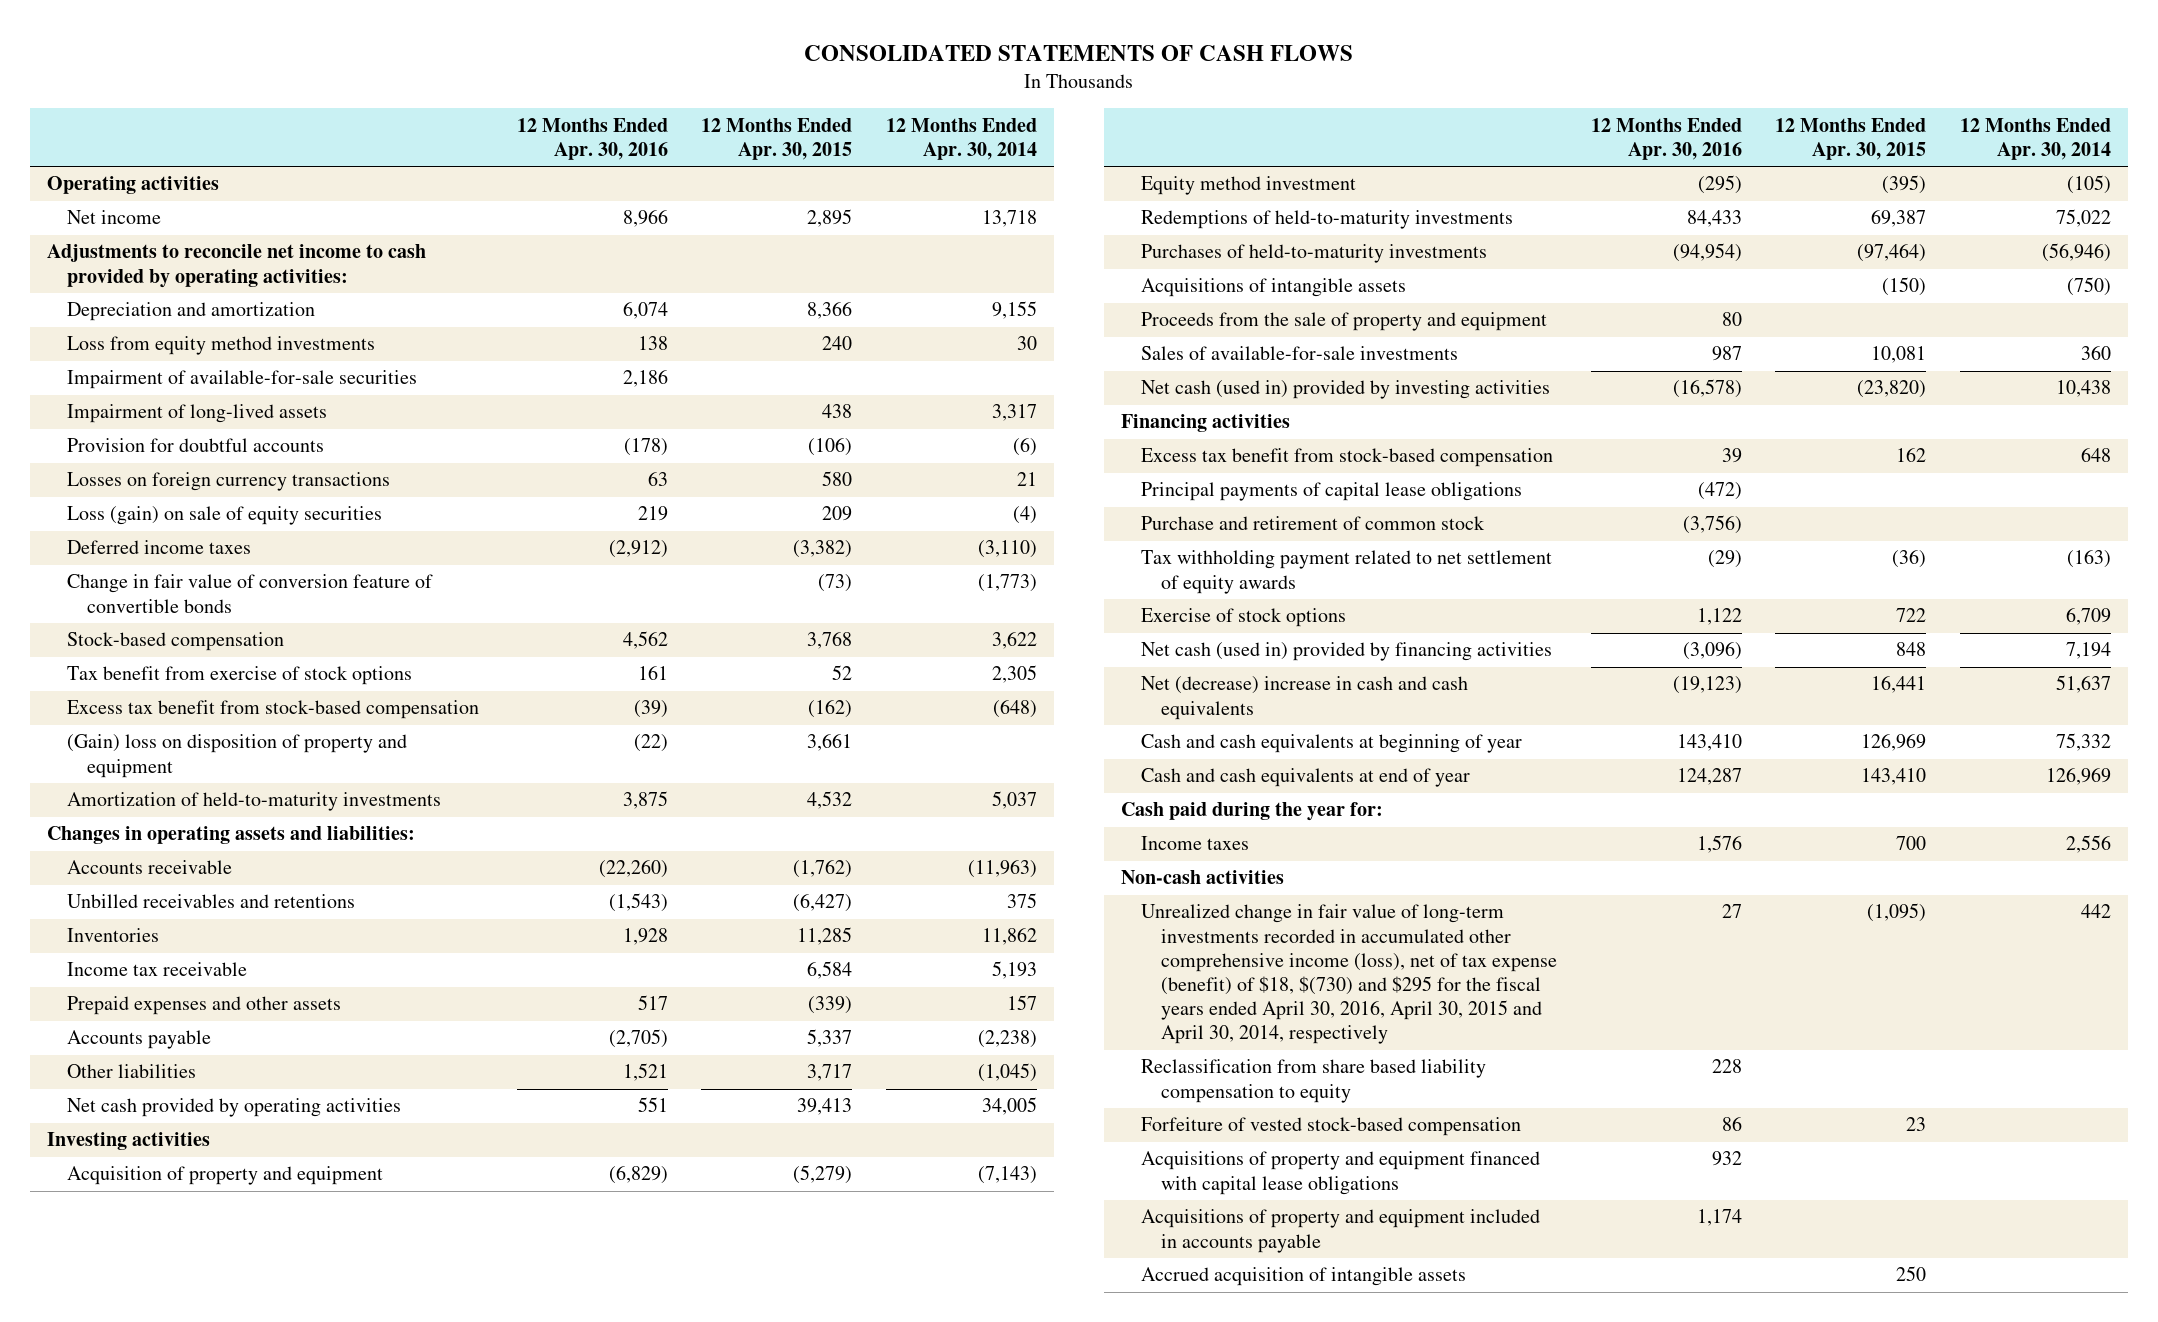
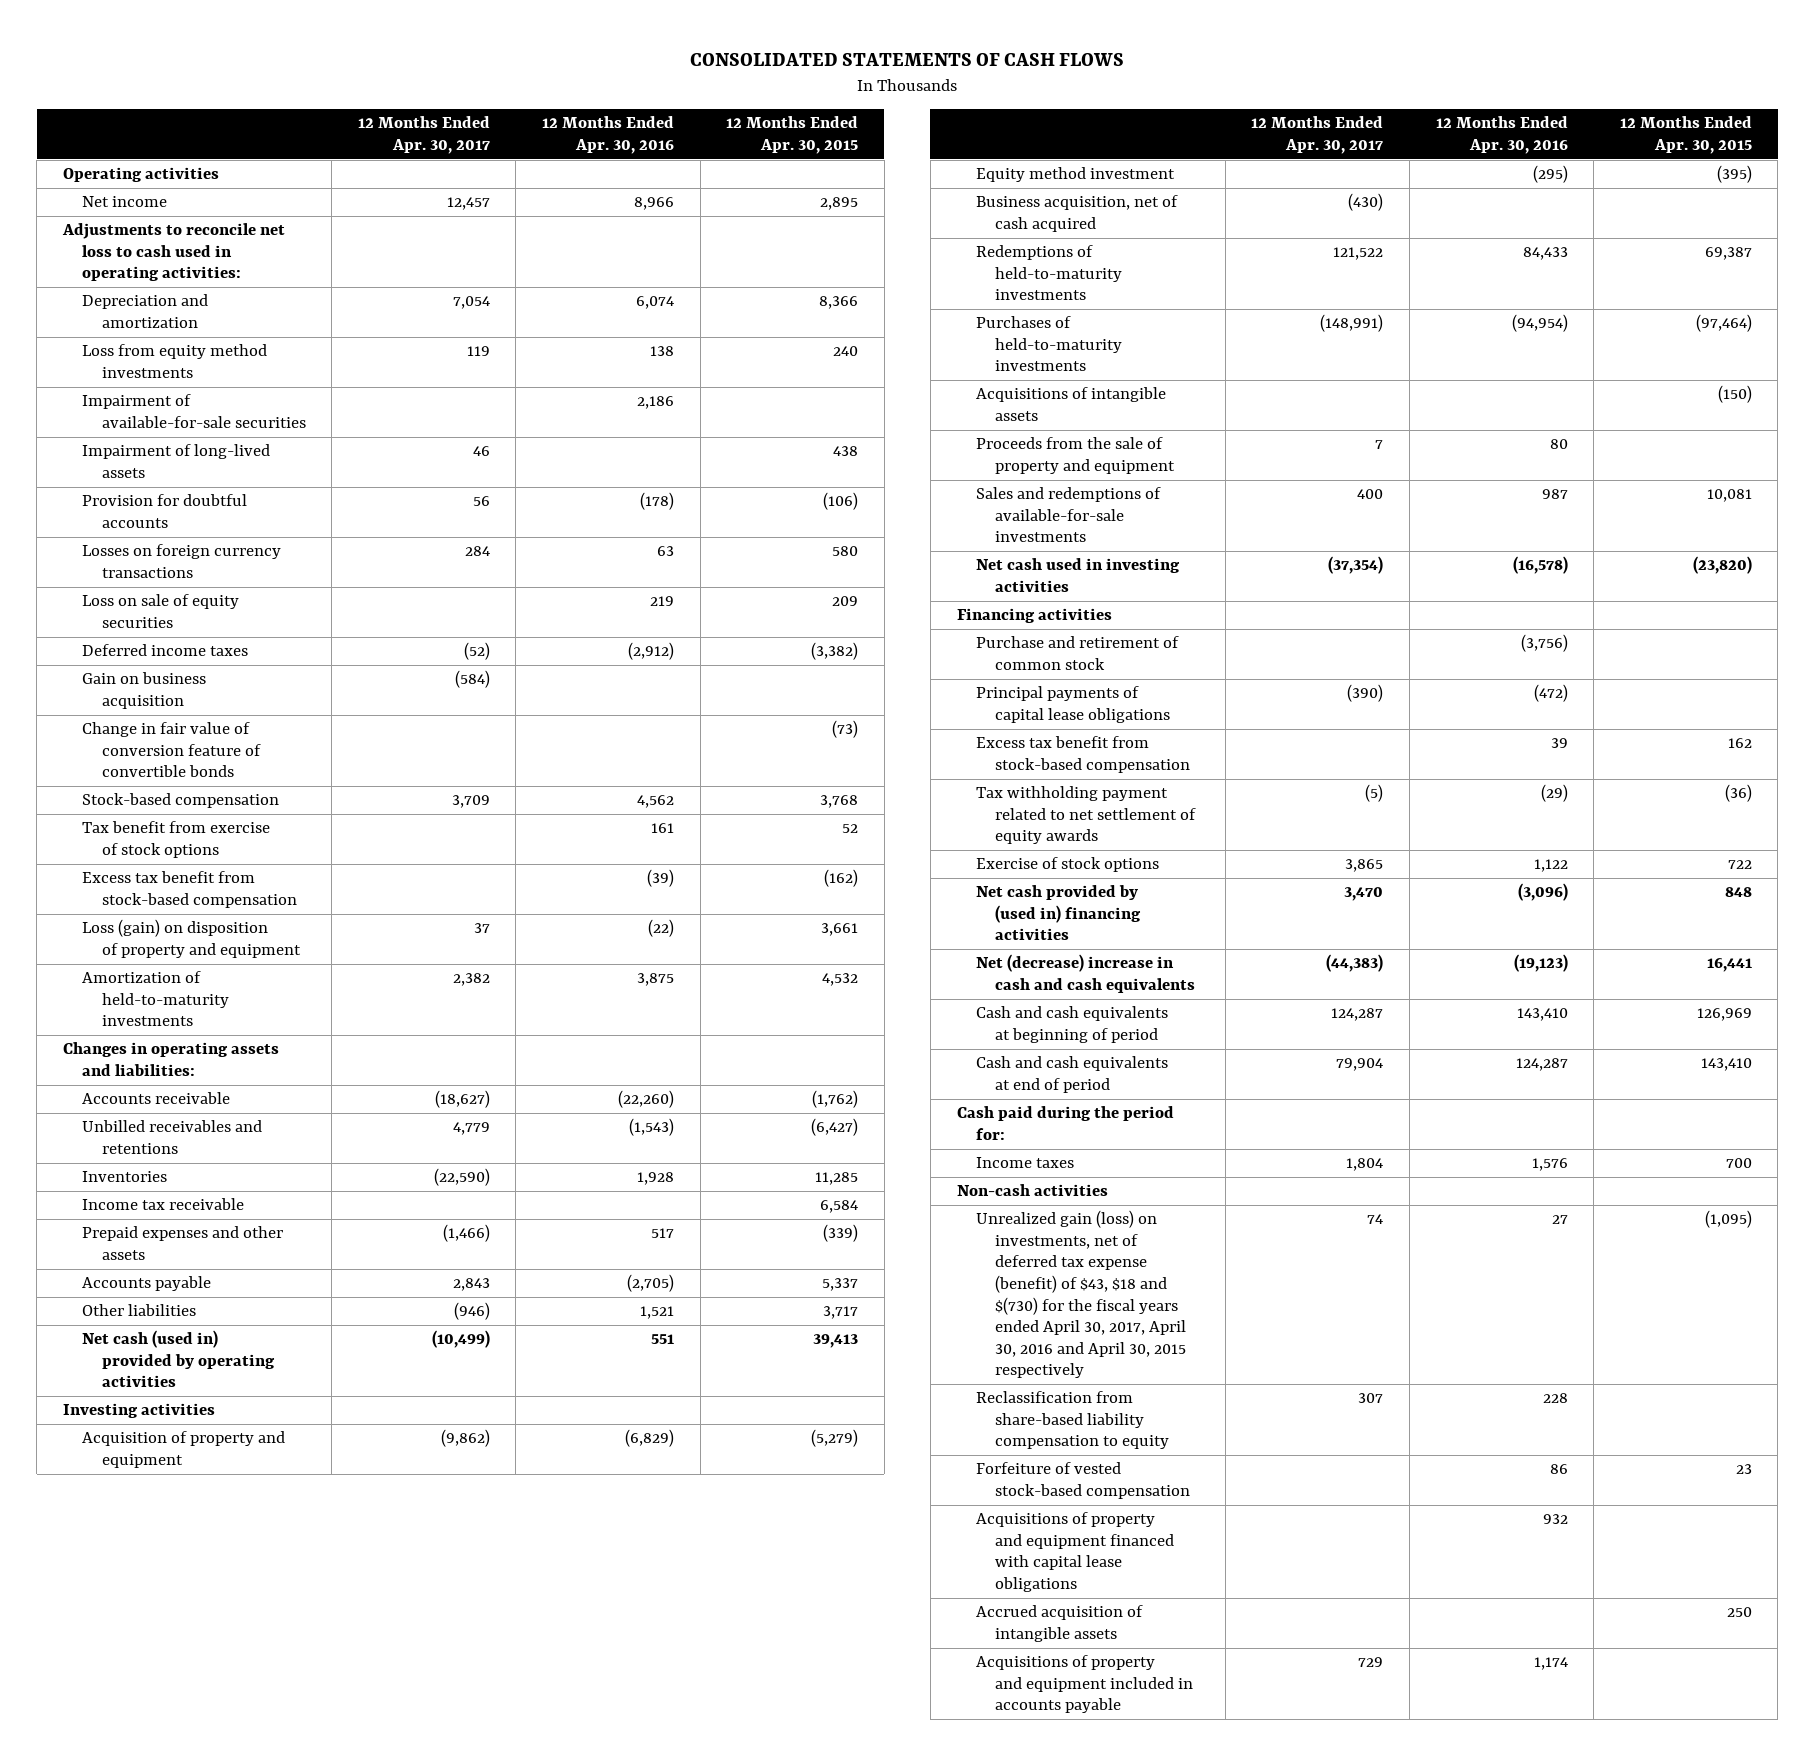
[886,117,1038,161] 12 Months Ended Apr. 30, 2014 -> none
none -> [357,116,490,154] 12 Months Ended Apr. 30, 2017
[46,244,426,288] Adjustments to reconcile net income to cash provided by operating activities: -> [62,223,286,282] Adjustments to reconcile net loss to cash used in operating activities:
[66,506,382,526] Loss (gain) on sale of equity securities -> [82,594,240,628] Loss on sale of equity securities
none -> [82,672,207,709] Gain on business acquisition
[66,734,407,778] (Gain) loss on disposition of property and equipment -> [82,919,301,958] Loss (gain) on disposition of property and equipment
[66,1098,401,1118] Net cash provided by operating activities -> [82,1330,275,1388] Net cash (used in) provided by operating activities
none -> [975,195,1178,232] Business acquisition, net of cash acquired
[1140,346,1458,361] Sales of available-for-sale investments -> [975,487,1161,543] Sales and redemptions of available-for-sale investments
[1140,380,1550,400] Net cash (used in) provided by investing activities -> [975,558,1180,592] Net cash used in investing activities
[1140,482,1522,502] Principal payments of capital lease obligations -> [975,686,1171,723] Principal payments of capital lease obligations
[1140,448,1553,468] Excess tax benefit from stock-based compensation -> [975,736,1191,773] Excess tax benefit from stock-based compensation
[1140,642,1552,662] Net cash (used in) provided by financing activities -> [975,885,1142,941] Net cash provided by (used in) financing activities
[1140,734,1522,754] Cash and cash equivalents at beginning of year -> [975,1006,1168,1043] Cash and cash equivalents at beginning of period
[1140,768,1470,788] Cash and cash equivalents at end of year -> [975,1056,1168,1093] Cash and cash equivalents at end of period
[1121,802,1384,822] Cash paid during the year for: -> [956,1106,1174,1140] Cash paid during the period for:
[1140,904,1557,1045] Unrealized change in fair value of long-term investments recorded in accumulated other comprehensive income (loss), net of tax expense (benefit) of $18, $(730) and $295 for the fiscal years ended April 30, 2016, April 30, 2015 and April 30, 2014, respectively -> [975,1210,1187,1379] Unrealized gain (loss) on investments, net of deferred tax expense (benefit) of $43, $18 and $(730) for the fiscal years ended April 30, 2017, April 30, 2016 and April 30, 2015 respectively
[1140,1059,1486,1103] Reclassification from share based liability compensation to equity -> [975,1391,1170,1450] Reclassification from share-based liability compensation to equity
[1140,1209,1540,1253] Acquisitions of property and equipment included in accounts payable -> [975,1655,1194,1714] Acquisitions of property and equipment included in accounts payable

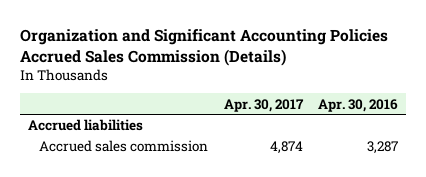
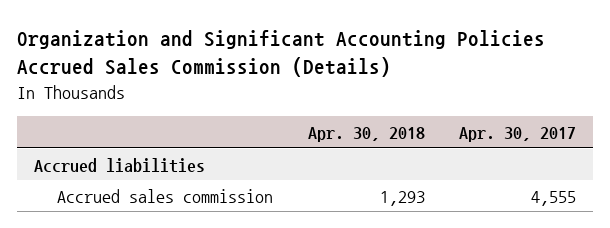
[317,98,398,112] Apr. 30, 2016 -> none
none -> [307,126,425,142] Apr. 30, 2018
[269,141,303,155] 4,874 -> [531,190,577,206] 4,555

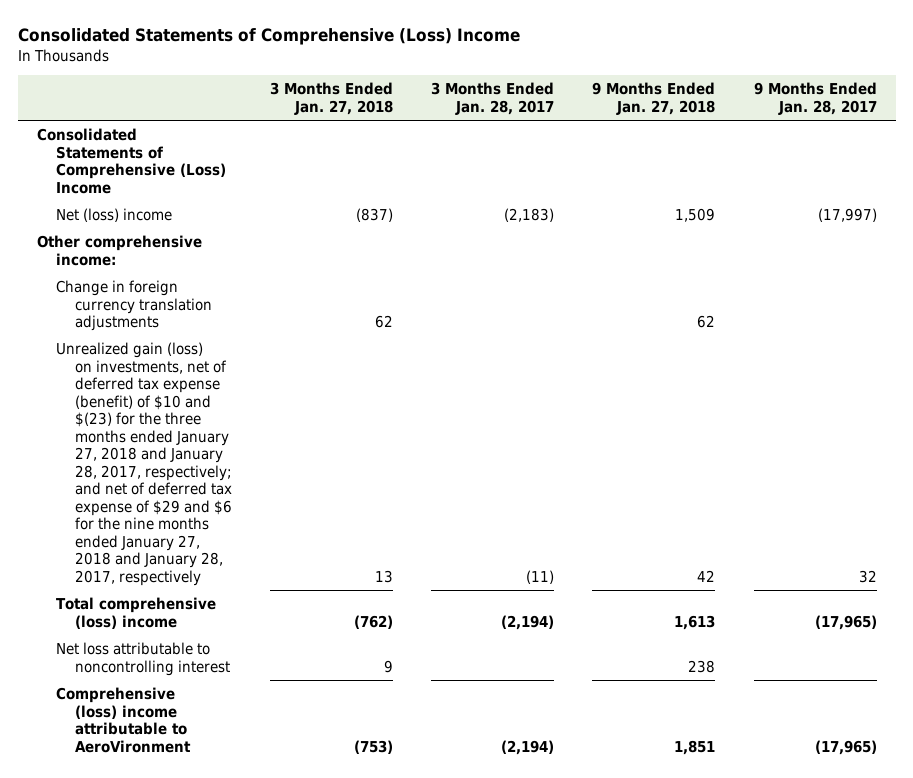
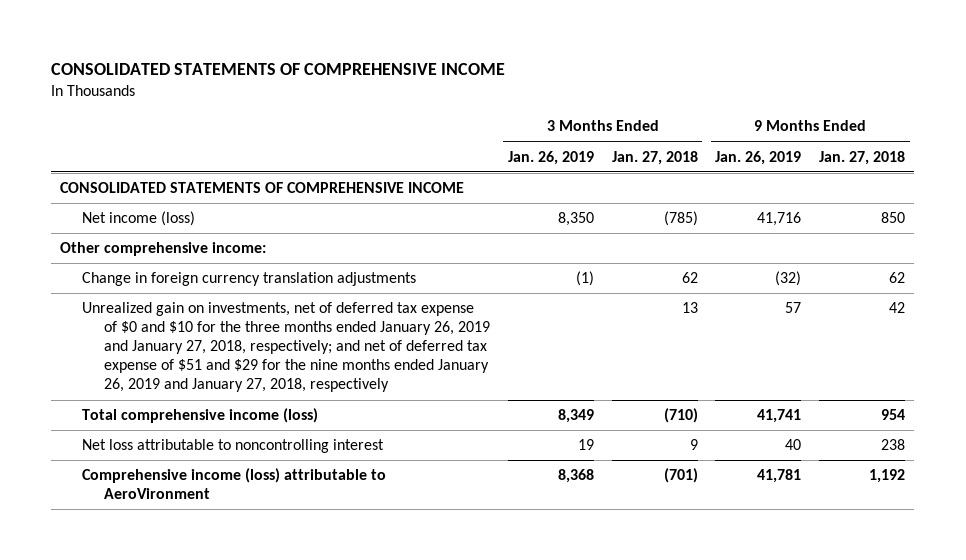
[17,27,520,45] Consolidated Statements of Comprehensive (Loss) Income -> [51,63,506,76] CONSOLIDATED STATEMENTS OF COMPREHENSIVE INCOME
[431,82,555,115] 3 Months Ended Jan. 28, 2017 -> none
[753,82,877,115] 9 Months Ended Jan. 28, 2017 -> none
none -> [507,150,594,165] Jan. 26, 2019
none -> [715,150,802,165] Jan. 26, 2019
[36,127,227,194] Consolidated Statements of Comprehensive (Loss) Income -> [60,182,465,194] CONSOLIDATED STATEMENTS OF COMPREHENSIVE INCOME
[56,207,173,222] Net (loss) income -> [82,211,196,227] Net income (loss)
[356,207,394,222] (837) -> [663,211,698,227] (785)
[675,207,716,222] 1,509 -> [881,212,906,224] 850
[56,341,233,586] Unrealized gain (loss) on investments, net of deferred tax expense (benefit) of $10 and $(23) for the three months ended January 27, 2018 and January 28, 2017, respectively; and net of deferred tax expense of $29 and $6 for the nine months ended January 27, 2018 and January 28, 2017, respectively -> [82,302,490,393] Unrealized gain on investments, net of deferred tax expense of $0 and $10 for the three months ended January 26, 2019 and January 27, 2018, respectively; and net of deferred tax expense of $51 and $29 for the nine months ended January 26, 2019 and January 27, 2018, respectively
[56,596,217,629] Total comprehensive (loss) income -> [82,408,319,424] Total comprehensive income (loss)
[354,614,394,629] (762) -> [663,408,698,424] (710)
[674,614,716,630] 1,613 -> [881,409,906,421] 954
[56,686,192,753] Comprehensive (loss) income attributable to AeroVironment -> [82,468,387,500] Comprehensive income (loss) attributable to AeroVironment
[354,739,394,754] (753) -> [663,468,698,484] (701)
[674,739,716,755] 1,851 -> [869,469,906,484] 1,192

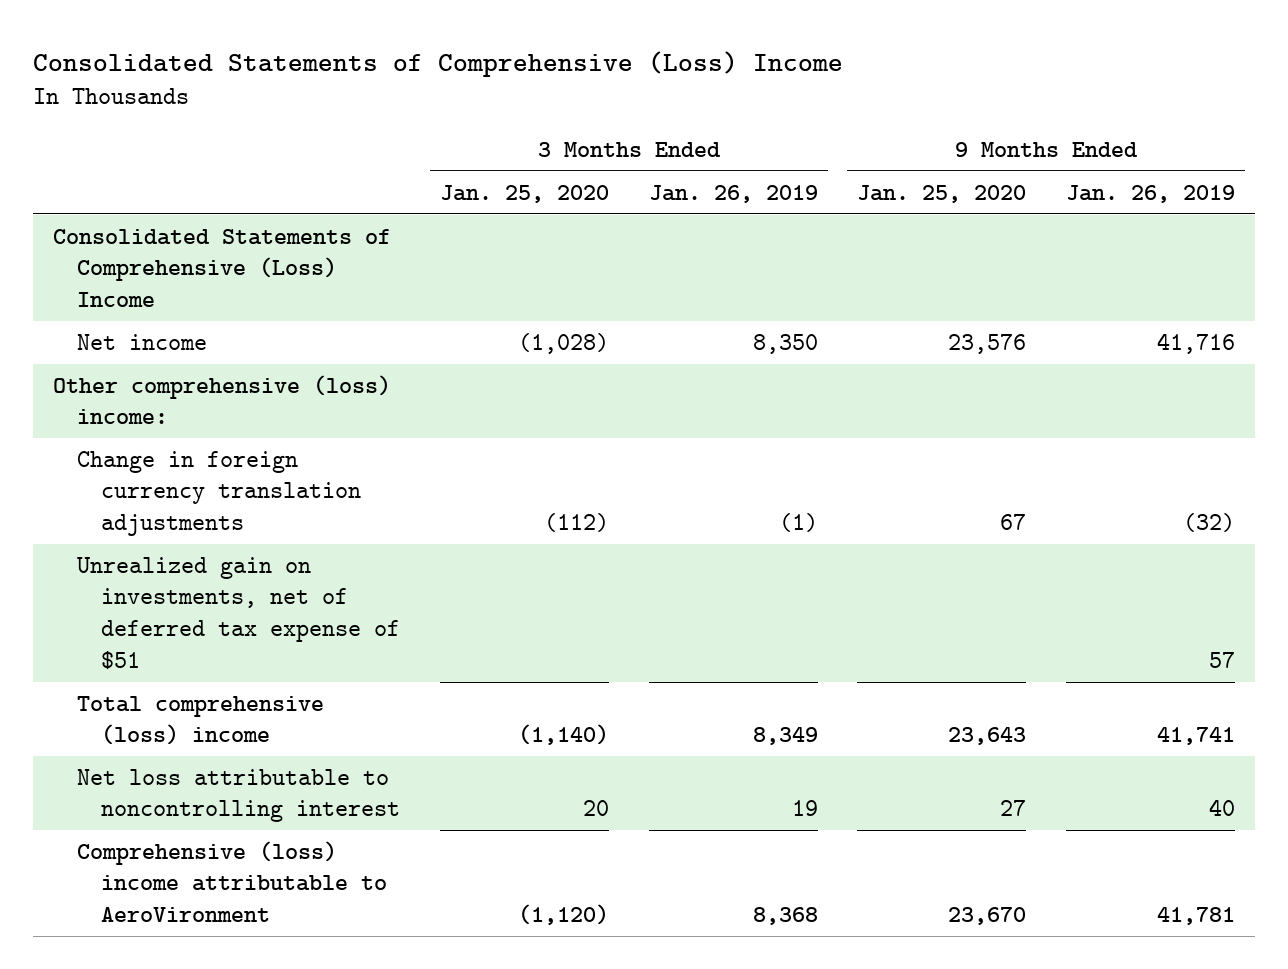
[51,63,506,76] CONSOLIDATED STATEMENTS OF COMPREHENSIVE INCOME -> [33,51,844,78] Consolidated Statements of Comprehensive (Loss) Income
[611,150,698,165] Jan. 27, 2018 -> none
[819,150,906,165] Jan. 27, 2018 -> none
none -> [439,184,609,203] Jan. 25, 2020
none -> [857,184,1027,203] Jan. 25, 2020
[60,182,465,194] CONSOLIDATED STATEMENTS OF COMPREHENSIVE INCOME -> [52,228,391,308] Consolidated Statements of Comprehensive (Loss) Income
[82,211,196,227] Net income (loss) -> [77,333,208,350] Net income
[60,242,267,257] Other comprehensive income: -> [52,374,391,425] Other comprehensive (loss) income:
[82,302,490,393] Unrealized gain on investments, net of deferred tax expense of $0 and $10 for the three months ended January 26, 2019 and January 27, 2018, respectively; and net of deferred tax expense of $51 and $29 for the nine months ended January 26, 2019 and January 27, 2018, respectively -> [77,556,401,669] Unrealized gain on investments, net of deferred tax expense of $51
[82,408,319,424] Total comprehensive income (loss) -> [77,695,325,746] Total comprehensive (loss) income
[82,468,387,500] Comprehensive income (loss) attributable to AeroVironment -> [77,840,388,923] Comprehensive (loss) income attributable to AeroVironment

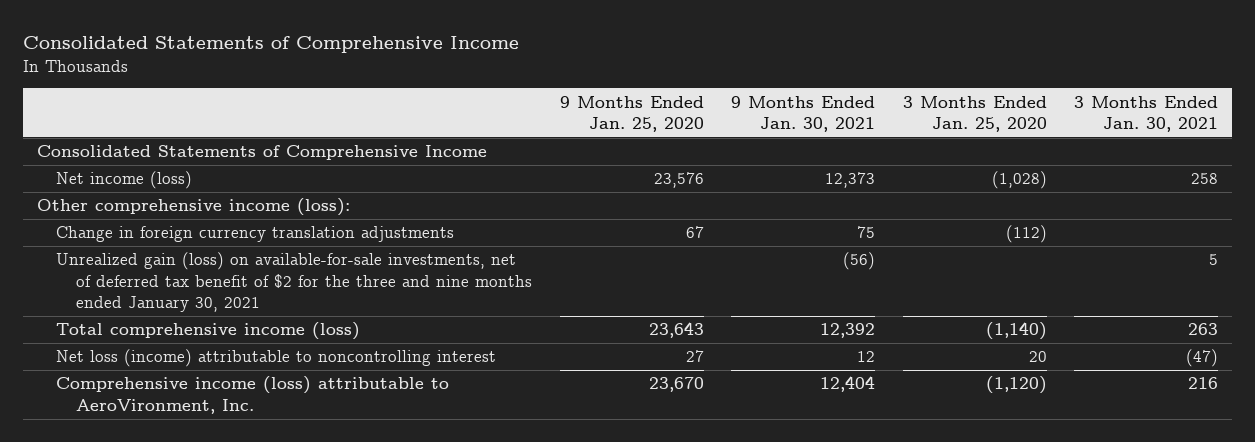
[33,51,844,78] Consolidated Statements of Comprehensive (Loss) Income -> [23,36,520,54] Consolidated Statements of Comprehensive Income
[648,184,818,203] Jan. 26, 2019 -> none
[1065,184,1235,203] Jan. 26, 2019 -> none
none -> [731,95,876,132] 9 Months Ended Jan. 30, 2021
none -> [1074,95,1219,132] 3 Months Ended Jan. 30, 2021
[52,228,391,308] Consolidated Statements of Comprehensive (Loss) Income -> [36,145,487,161] Consolidated Statements of Comprehensive Income
[77,333,208,350] Net income -> [56,171,193,190] Net income (loss)
[52,374,391,425] Other comprehensive (loss) income: -> [36,198,350,217] Other comprehensive income (loss):
[77,556,401,669] Unrealized gain on investments, net of deferred tax expense of $51 -> [56,252,533,313] Unrealized gain (loss) on available-for-sale investments, net of deferred tax benefit of $2 for the three and nine months ended January 30, 2021
[77,695,325,746] Total comprehensive (loss) income -> [56,322,361,341] Total comprehensive income (loss)
[77,768,401,823] Net loss attributable to noncontrolling interest -> [56,349,497,368] Net loss (income) attributable to noncontrolling interest
[77,840,388,923] Comprehensive (loss) income attributable to AeroVironment -> [56,376,450,414] Comprehensive income (loss) attributable to AeroVironment, Inc.

